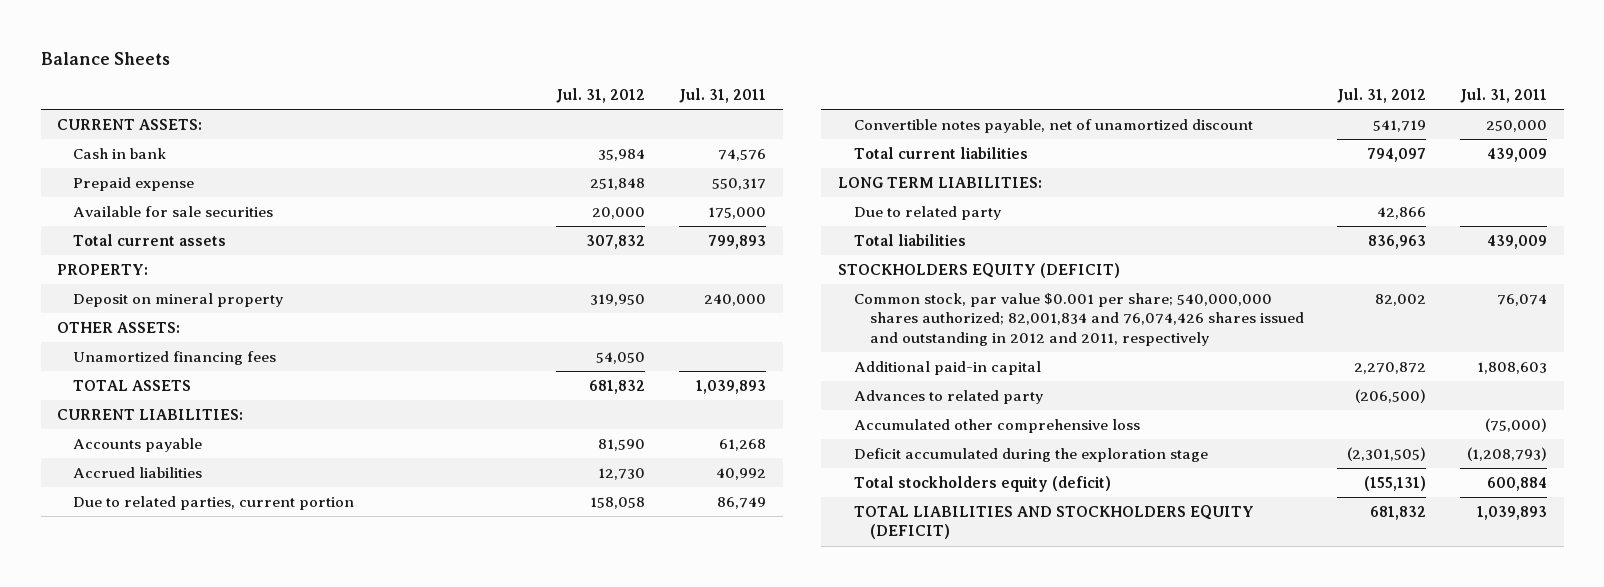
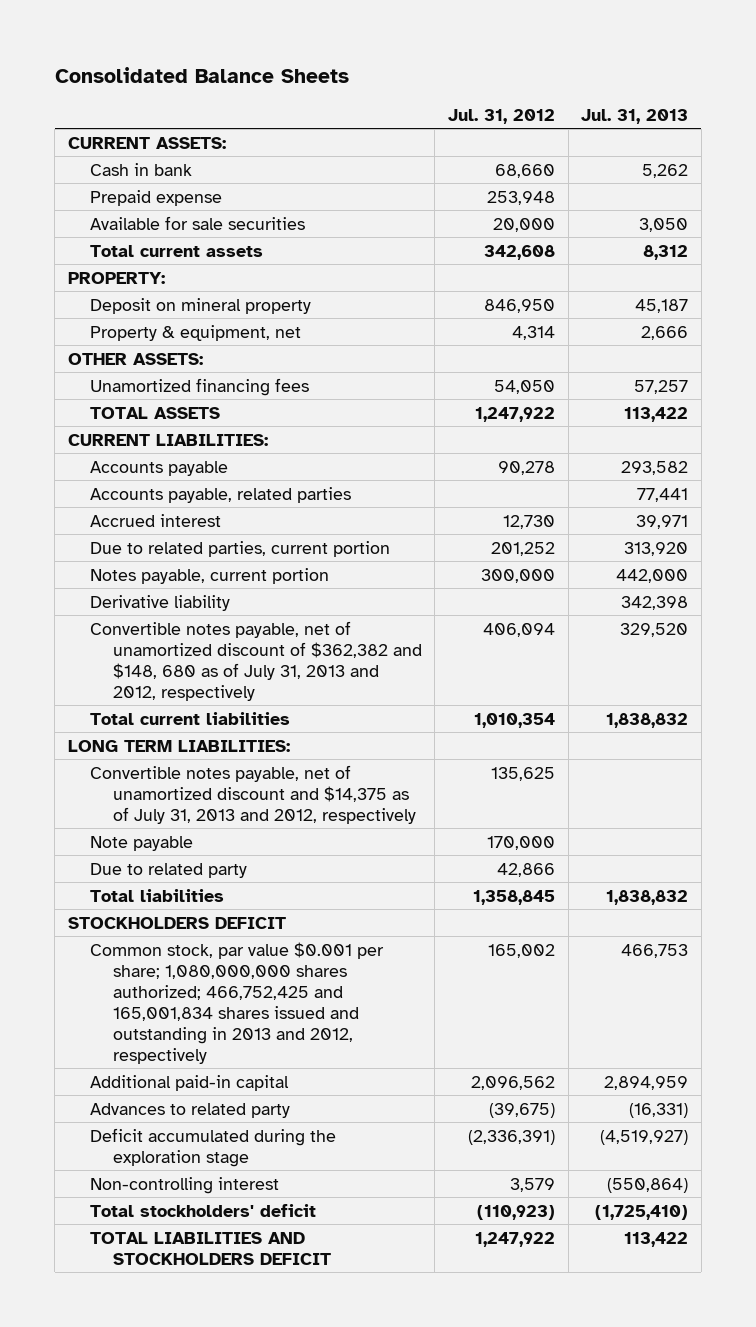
[40,51,170,65] Balance Sheets -> [54,67,349,84] Consolidated Balance Sheets
[679,88,767,104] Jul. 31, 2011 -> none
none -> [581,108,689,124] Jul. 31, 2013
[598,149,646,162] 35,984 -> [495,163,556,178] 68,660
[590,178,646,191] 251,848 -> [487,190,556,205] 253,948
[586,235,646,250] 307,832 -> [484,244,556,260] 342,608
[590,294,646,307] 319,950 -> [484,298,556,313] 846,950
none -> [90,324,302,341] Property & equipment, net
[589,380,646,395] 681,832 -> [475,406,556,422] 1,247,922
[598,439,646,452] 81,590 -> [498,460,556,475] 90,278
none -> [90,486,352,503] Accounts payable, related parties
[73,467,203,479] Accrued liabilities -> [90,513,222,527] Accrued interest
[590,497,646,510] 158,058 -> [491,541,556,556] 201,252
none -> [90,567,330,584] Notes payable, current portion
none -> [90,594,231,611] Derivative liability
[853,119,1253,134] Convertible notes payable, net of unamortized discount -> [90,620,422,701] Convertible notes payable, net of unamortized discount of $362,382 and $148, 680 as of July 31, 2013 and 2012, respectively
[1373,120,1427,133] 541,719 -> [483,622,556,637] 406,094
[1367,148,1427,163] 794,097 -> [474,712,556,728] 1,010,354
none -> [90,764,416,824] Convertible notes payable, net of unamortized discount and $14,375 as of July 31, 2013 and 2012, respectively
none -> [90,835,194,851] Note payable
[853,419,1140,434] Accumulated other comprehensive loss -> none
[1368,235,1427,250] 836,963 -> [473,889,556,905] 1,358,845
[838,263,1121,279] STOCKHOLDERS EQUITY (DEFICIT) -> [68,916,287,929] STOCKHOLDERS DEFICIT
[853,293,1304,346] Common stock, par value $0.001 per share; 540,000,000 shares authorized; 82,001,834 and 76,074,426 shares issued and outstanding in 2012 and 2011, respectively -> [90,941,385,1064] Common stock, par value $0.001 per share; 1,080,000,000 shares authorized; 466,752,425 and 165,001,834 shares issued and outstanding in 2013 and 2012, respectively
[1375,294,1427,307] 82,002 -> [488,943,556,958] 165,002
[1354,362,1427,375] 2,270,872 -> [471,1075,556,1090] 2,096,562
[1355,389,1427,404] (206,500) -> [489,1102,556,1118] (39,675)
[1347,447,1427,462] (2,301,505) -> [468,1129,556,1145] (2,336,391)
none -> [90,1176,280,1194] Non-controlling interest
[853,476,1111,493] Total stockholders equity (deficit) -> [90,1203,317,1217] Total stockholders' deficit
[1364,476,1427,492] (155,131) -> [477,1204,556,1220] (110,923)
[853,505,1254,540] TOTAL LIABILITIES AND STOCKHOLDERS EQUITY (DEFICIT) -> [90,1231,331,1265] TOTAL LIABILITIES AND STOCKHOLDERS DEFICIT
[1370,506,1427,521] 681,832 -> [475,1231,556,1247] 1,247,922

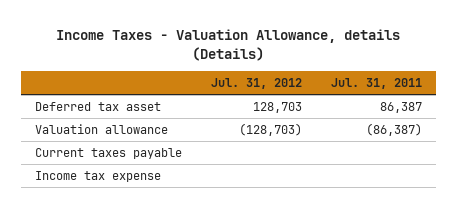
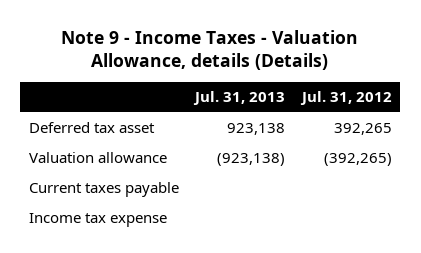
[56,29,401,62] Income Taxes - Valuation Allowance, details (Details) -> [61,29,359,71] Note 9 - Income Taxes - Valuation Allowance, details (Details)
[330,78,422,90] Jul. 31, 2011 -> none
none -> [193,91,286,106] Jul. 31, 2013
[252,101,302,113] 128,703 -> [333,123,392,136] 392,265
[238,122,302,136] (128,703) -> [323,153,392,167] (392,265)

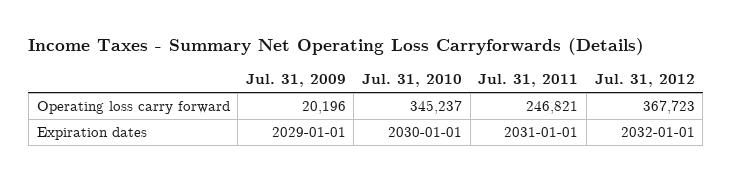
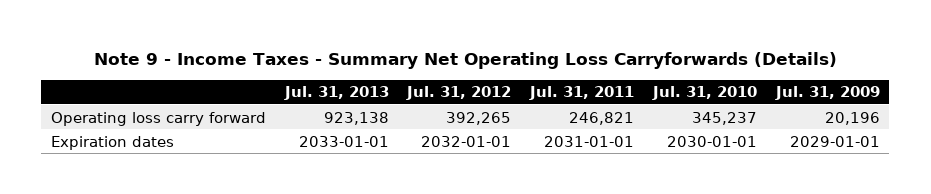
[28,38,645,56] Income Taxes - Summary Net Operating Loss Carryforwards (Details) -> [94,51,838,69] Note 9 - Income Taxes - Summary Net Operating Loss Carryforwards (Details)
none -> [283,86,389,101] Jul. 31, 2013
[642,100,695,115] 367,723 -> [446,111,512,125] 392,265

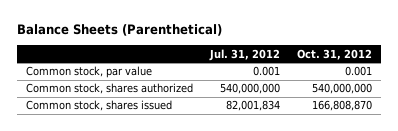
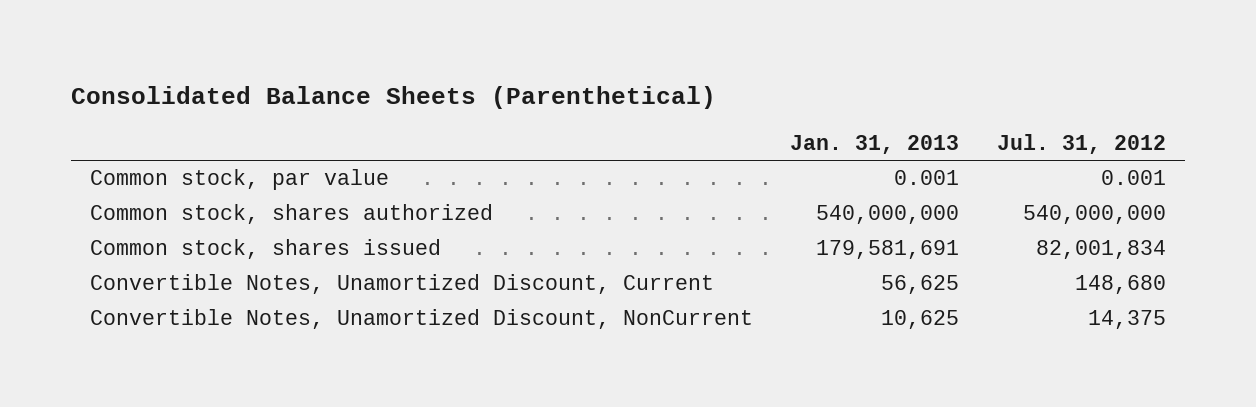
[16,24,222,37] Balance Sheets (Parenthetical) -> [71,86,717,110] Consolidated Balance Sheets (Parenthetical)
[297,48,373,60] Oct. 31, 2012 -> none
none -> [790,135,960,155] Jan. 31, 2013
none -> [89,274,714,295] Convertible Notes, Unamortized Discount, Current
none -> [89,309,753,330] Convertible Notes, Unamortized Discount, NonCurrent

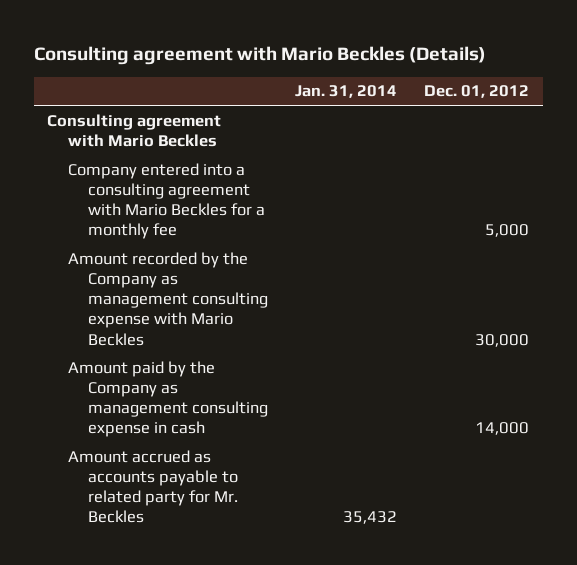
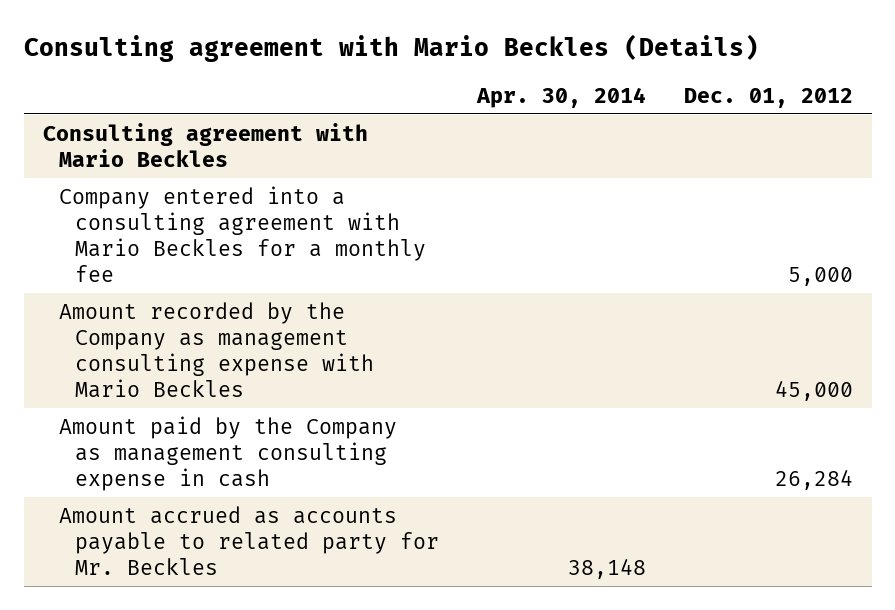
[295,85,398,99] Jan. 31, 2014 -> none
none -> [475,86,646,108] Apr. 30, 2014
[475,333,530,347] 30,000 -> [774,379,853,401] 45,000
[475,422,530,436] 14,000 -> [774,468,853,490] 26,284

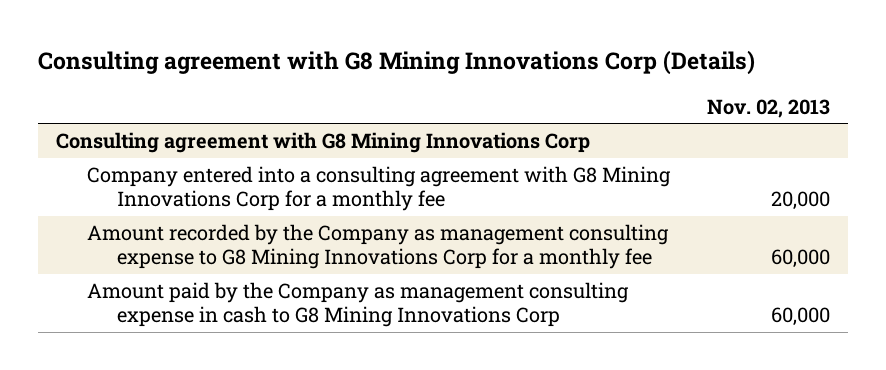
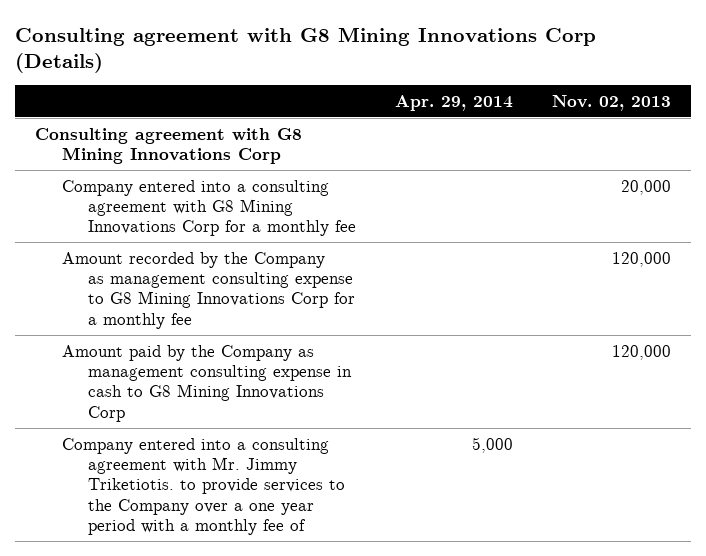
none -> [395,94,514,111] Apr. 29, 2014
[770,248,830,268] 60,000 -> [612,251,672,267] 120,000
[770,306,830,326] 60,000 -> [612,344,672,360] 120,000
none -> [61,437,346,535] Company entered into a consulting agreement with Mr. Jimmy Triketiotis. to provide services to the Company over a one year period with a monthly fee of

